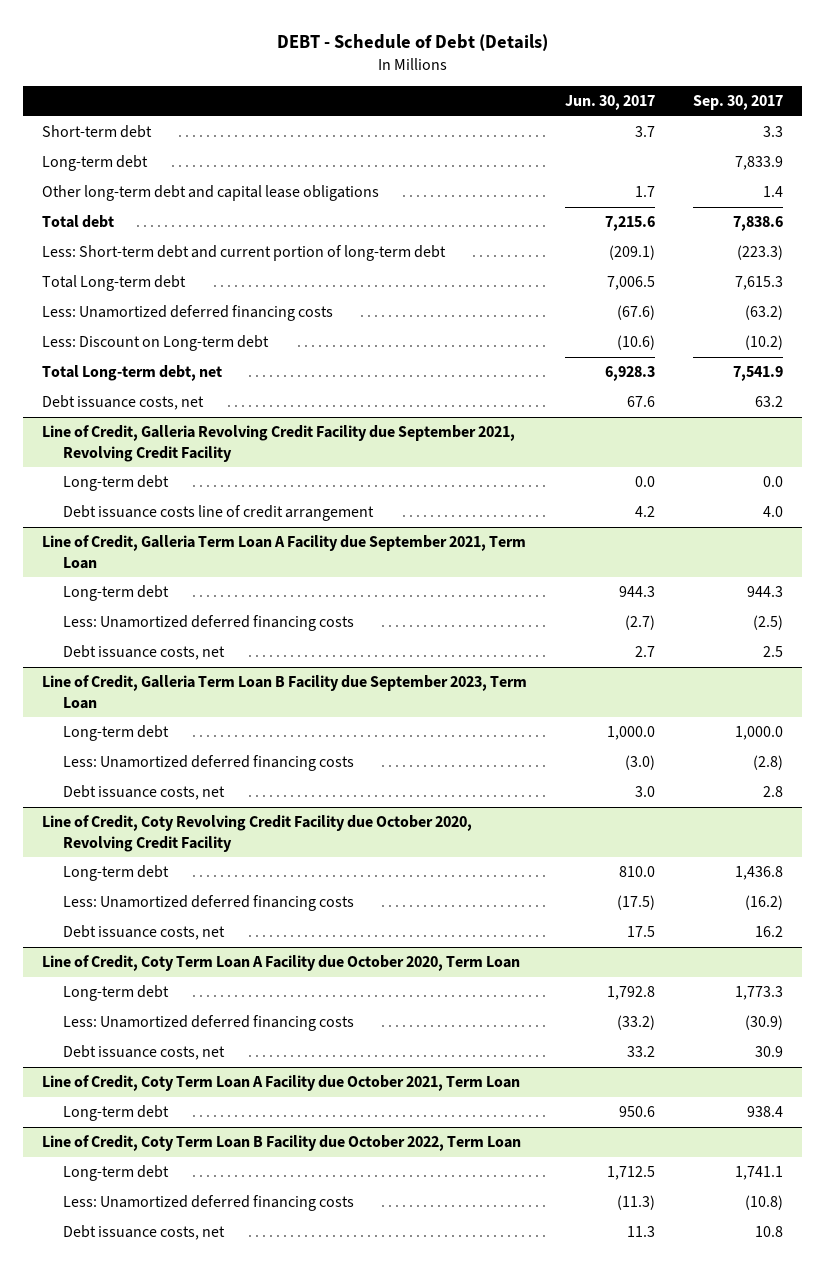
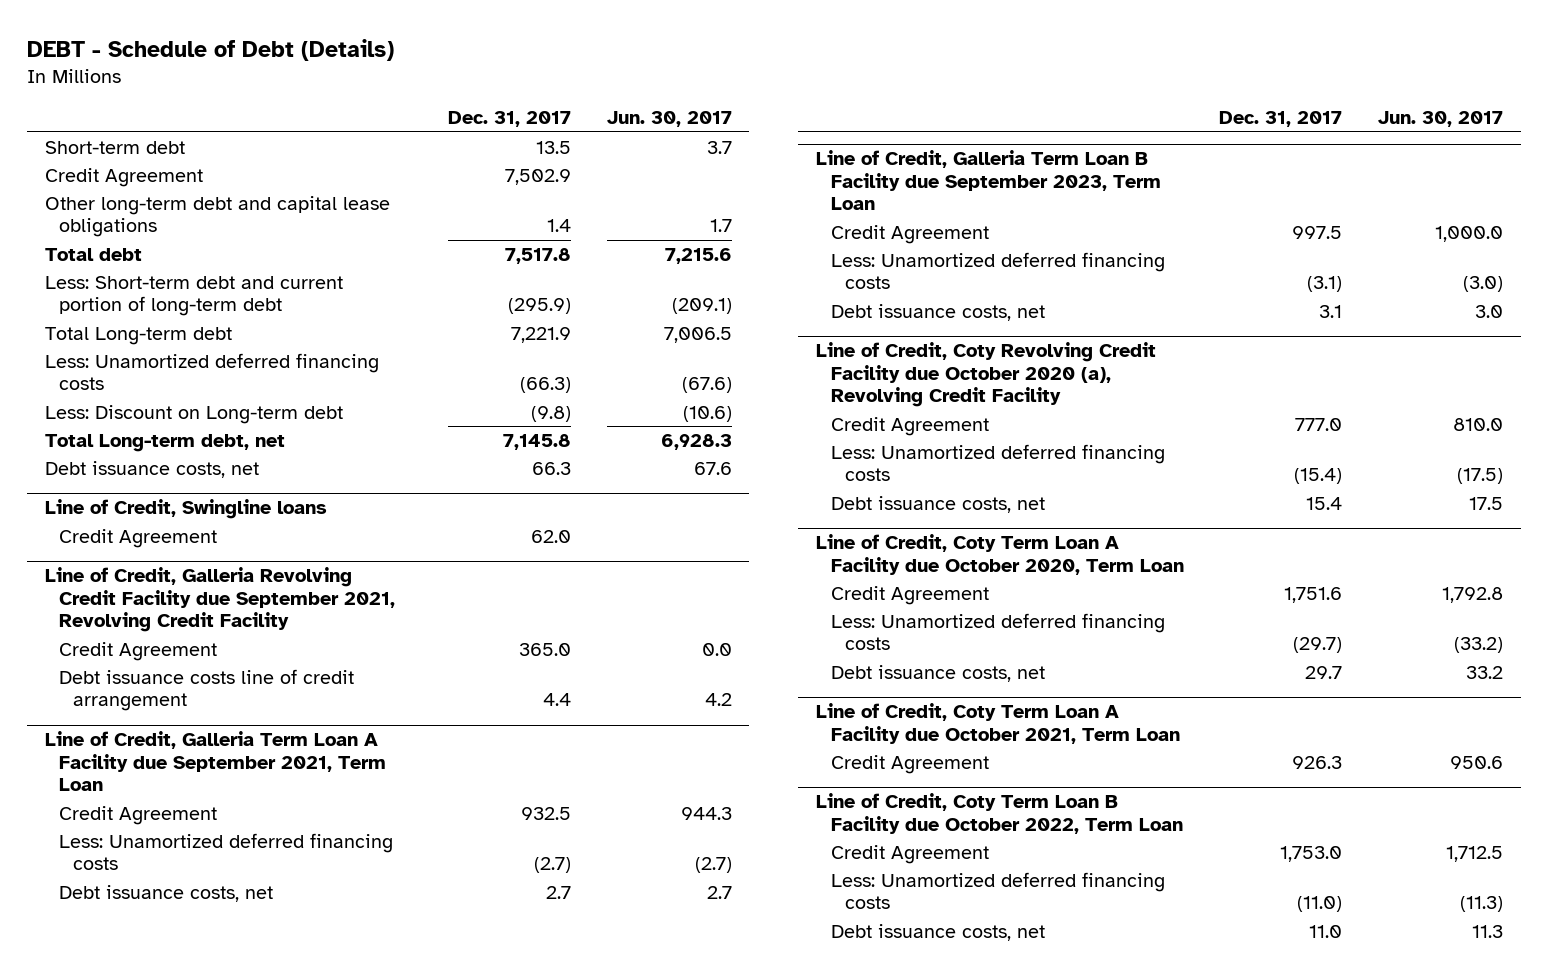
[693,95,784,111] Sep. 30, 2017 -> none
none -> [447,110,571,127] Dec. 31, 2017
[42,155,149,172] Long-term debt -> [44,167,203,187] Credit Agreement
none -> [44,499,327,520] Line of Credit, Swingline loans
none -> [58,528,217,548] Credit Agreement
[63,475,170,492] Long-term debt -> [58,641,217,661] Credit Agreement
[63,585,170,602] Long-term debt -> [58,805,217,825] Credit Agreement
[63,725,170,742] Long-term debt -> [830,224,989,244] Credit Agreement
[42,815,473,852] Line of Credit, Coty Revolving Credit Facility due October 2020, Revolving Credit Facility -> [816,342,1157,408] Line of Credit, Coty Revolving Credit Facility due October 2020 (a), Revolving Credit Facility
[63,865,170,882] Long-term debt -> [830,416,989,436] Credit Agreement
[63,985,170,1002] Long-term debt -> [830,585,989,605] Credit Agreement
[63,1105,170,1122] Long-term debt -> [830,754,989,774] Credit Agreement
[63,1165,170,1182] Long-term debt -> [830,844,989,864] Credit Agreement

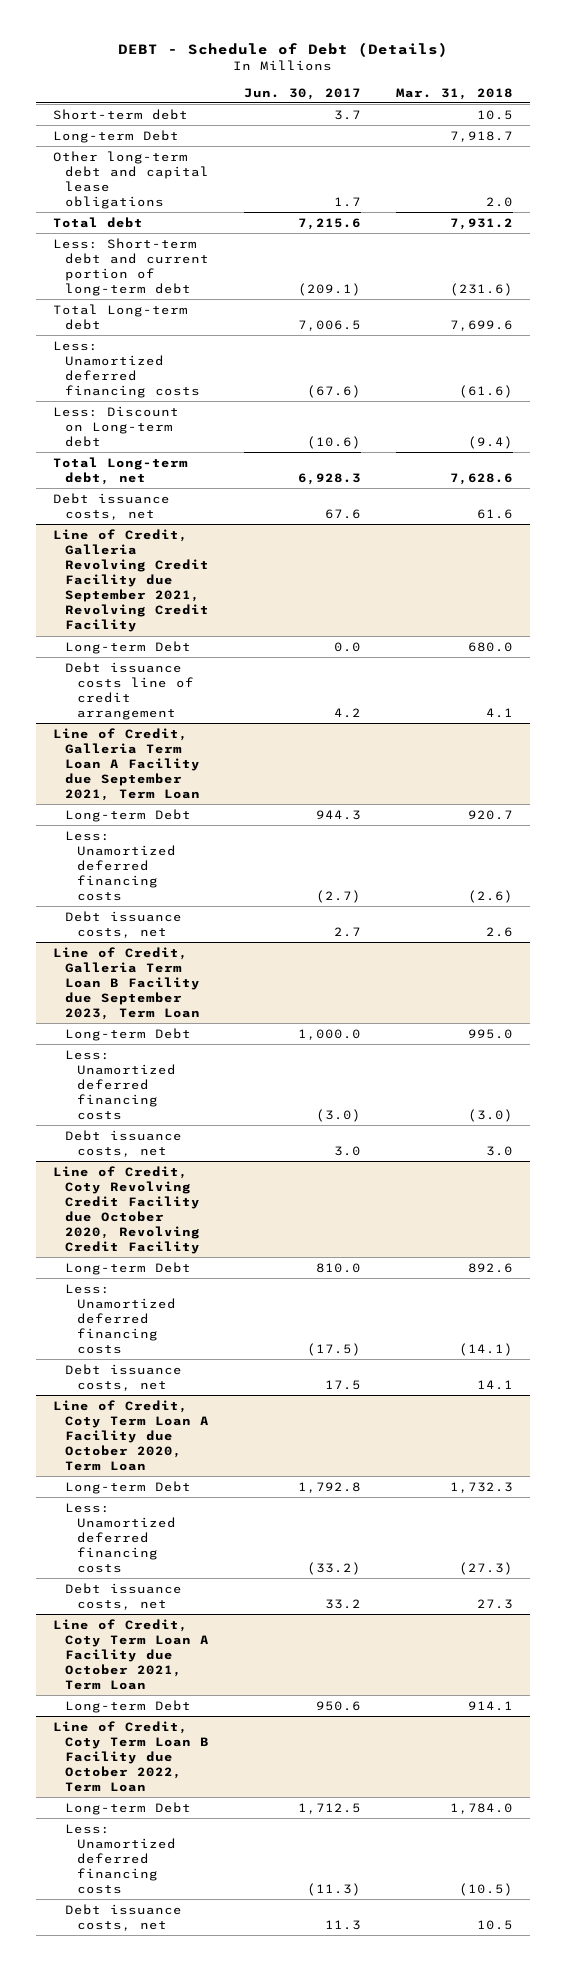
[447,110,571,127] Dec. 31, 2017 -> none
none -> [395,87,513,100] Mar. 31, 2018
[44,167,203,187] Credit Agreement -> [53,129,180,143] Long-term Debt
[44,499,327,520] Line of Credit, Swingline loans -> none
[58,528,217,548] Credit Agreement -> none
[58,641,217,661] Credit Agreement -> [65,640,192,654] Long-term Debt
[58,805,217,825] Credit Agreement -> [65,808,192,822] Long-term Debt
[830,224,989,244] Credit Agreement -> [65,1027,192,1041] Long-term Debt
[816,342,1157,408] Line of Credit, Coty Revolving Credit Facility due October 2020 (a), Revolving Credit Facility -> [53,1165,201,1255] Line of Credit, Coty Revolving Credit Facility due October 2020, Revolving Credit Facility
[830,416,989,436] Credit Agreement -> [65,1261,192,1275] Long-term Debt
[830,585,989,605] Credit Agreement -> [65,1480,192,1494] Long-term Debt
[830,754,989,774] Credit Agreement -> [65,1699,192,1713] Long-term Debt
[830,844,989,864] Credit Agreement -> [65,1801,192,1815] Long-term Debt

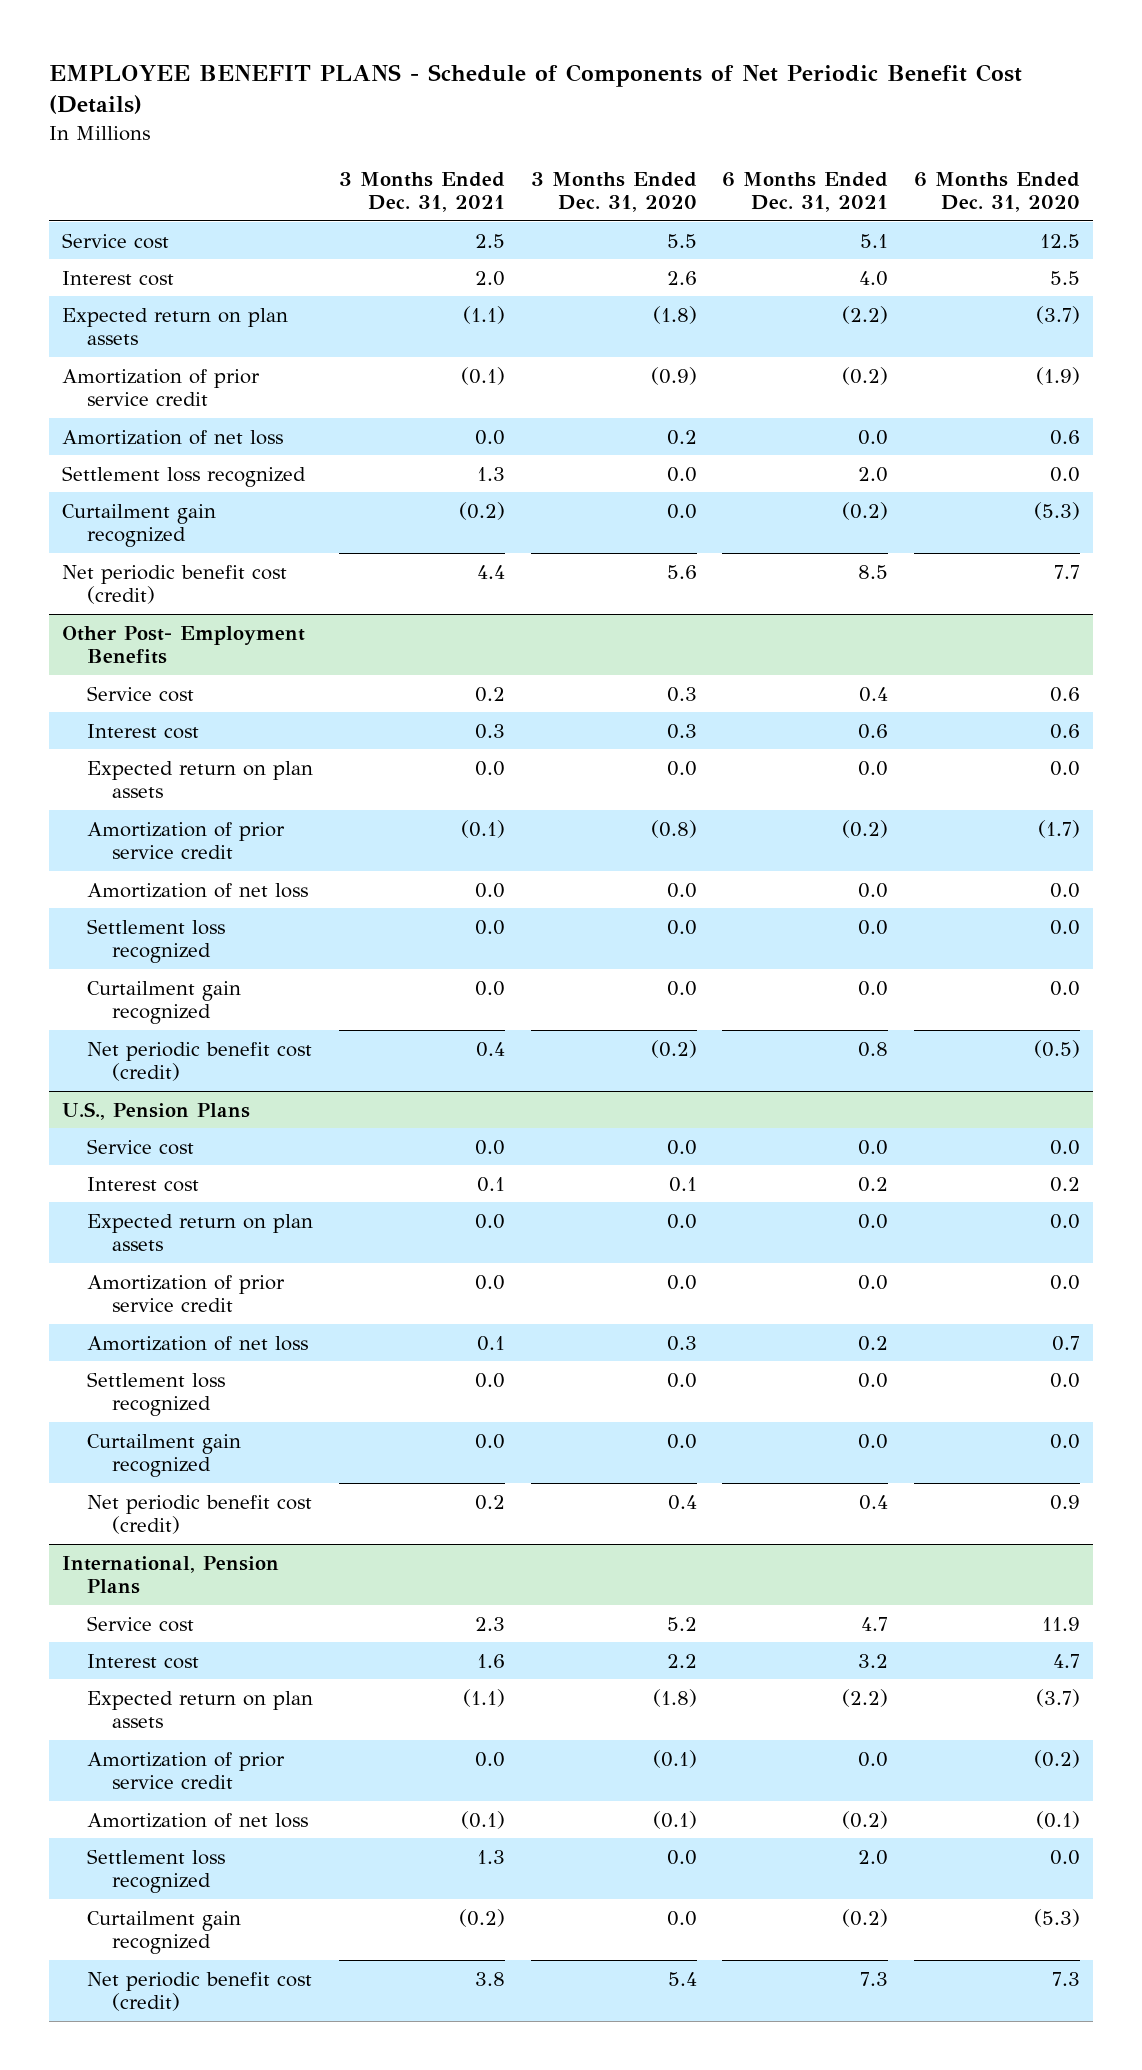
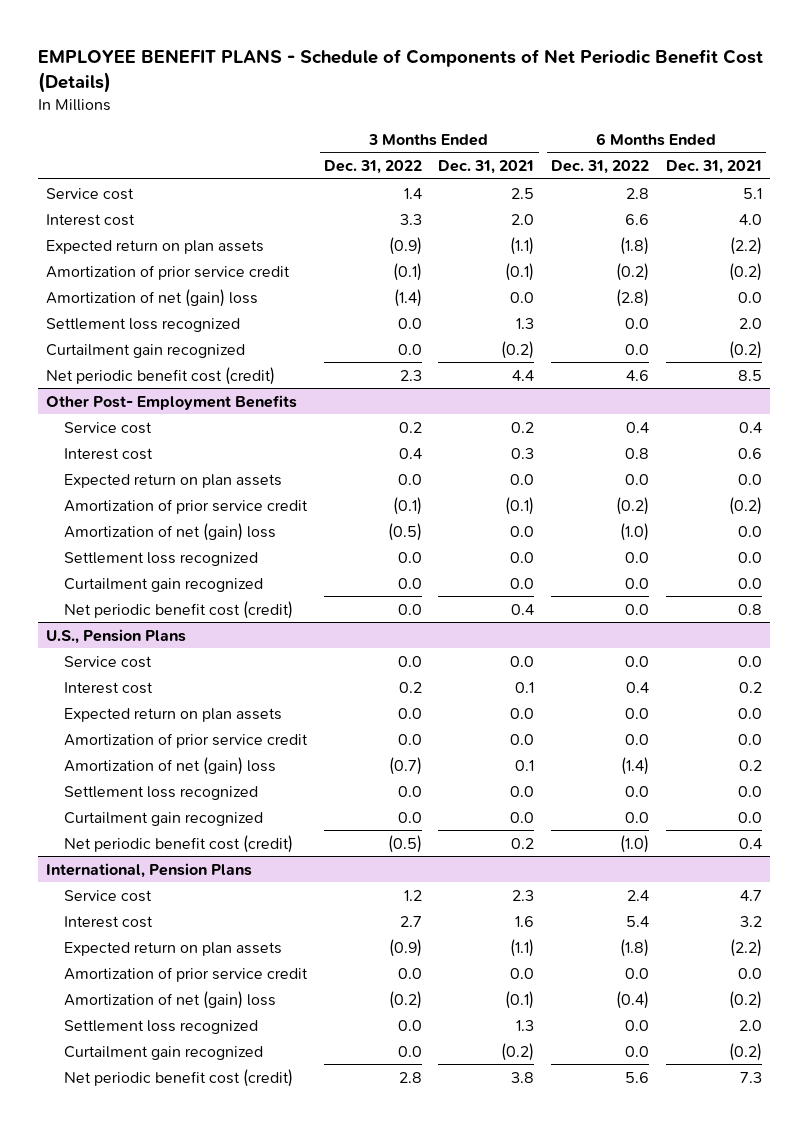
[530,171,697,213] 3 Months Ended Dec. 31, 2020 -> none
[914,171,1081,213] 6 Months Ended Dec. 31, 2020 -> none
none -> [323,159,422,174] Dec. 31, 2022
none -> [550,159,649,174] Dec. 31, 2022
[62,429,284,445] Amortization of net loss -> [46,288,259,307] Amortization of net (gain) loss
[86,882,308,898] Amortization of net loss -> [64,522,277,541] Amortization of net (gain) loss
[86,1335,308,1351] Amortization of net loss -> [64,756,277,775] Amortization of net (gain) loss
[86,1812,308,1828] Amortization of net loss -> [64,990,277,1009] Amortization of net (gain) loss

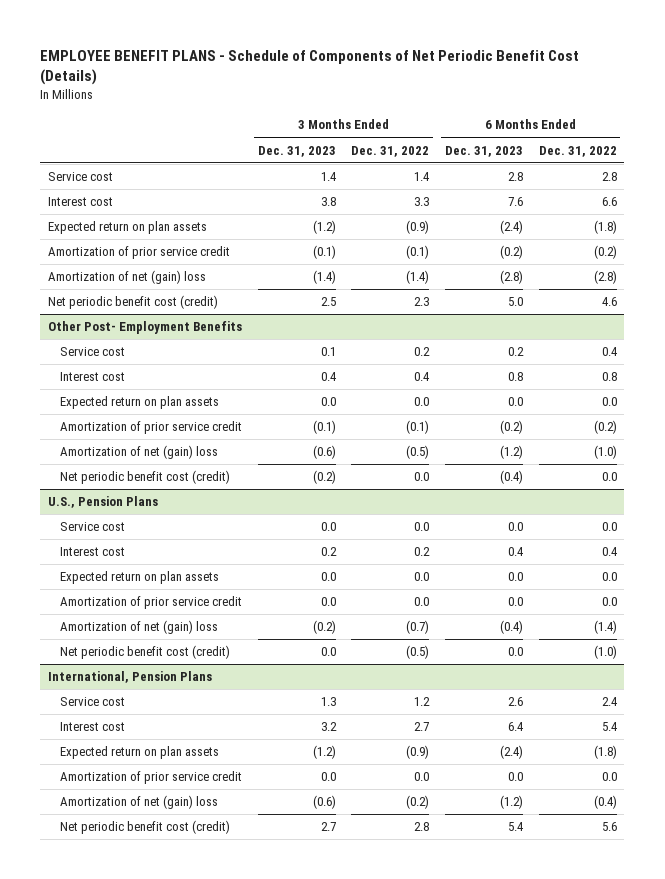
[438,159,535,174] Dec. 31, 2021 -> none
[665,159,762,174] Dec. 31, 2021 -> none
none -> [257,145,336,157] Dec. 31, 2023
none -> [444,145,523,157] Dec. 31, 2023
[46,317,241,332] Settlement loss recognized -> none
[46,343,246,358] Curtailment gain recognized -> none
[64,551,259,566] Settlement loss recognized -> none
[64,577,264,592] Curtailment gain recognized -> none
[64,785,259,800] Settlement loss recognized -> none
[64,811,264,826] Curtailment gain recognized -> none
[64,1019,259,1034] Settlement loss recognized -> none
[64,1045,264,1060] Curtailment gain recognized -> none

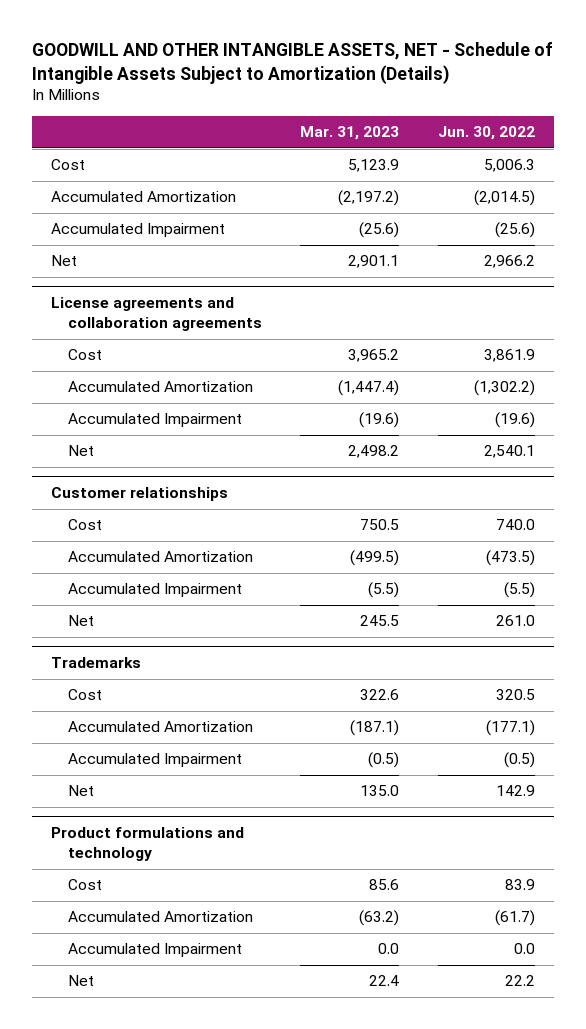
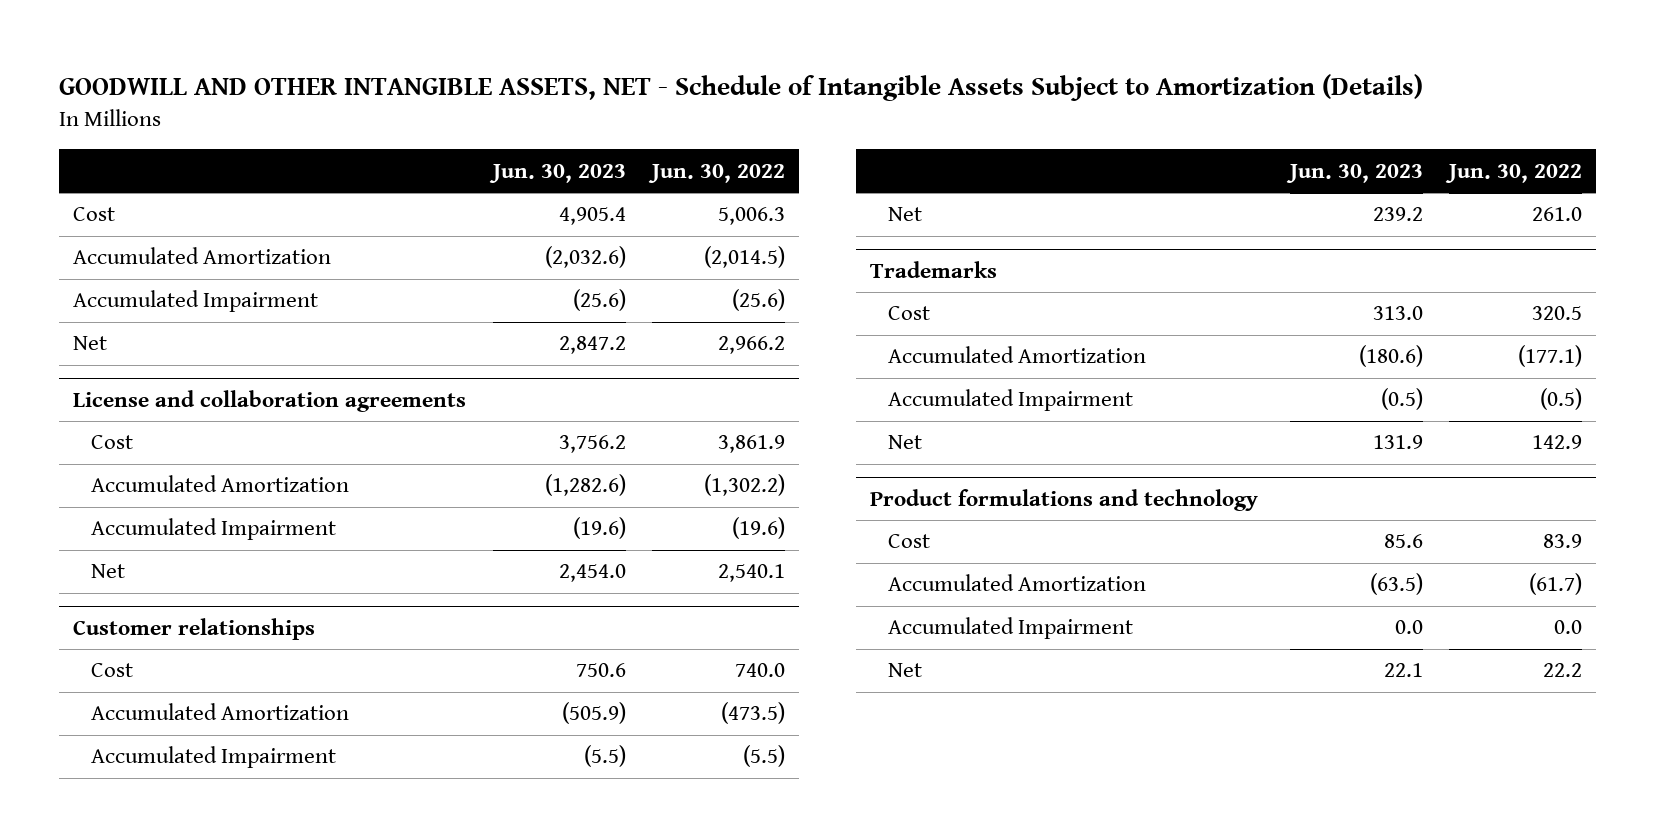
[300,126,400,141] Mar. 31, 2023 -> none
none -> [488,163,626,183] Jun. 30, 2023
[51,297,262,332] License agreements and collaboration agreements -> [72,389,466,412] License and collaboration agreements

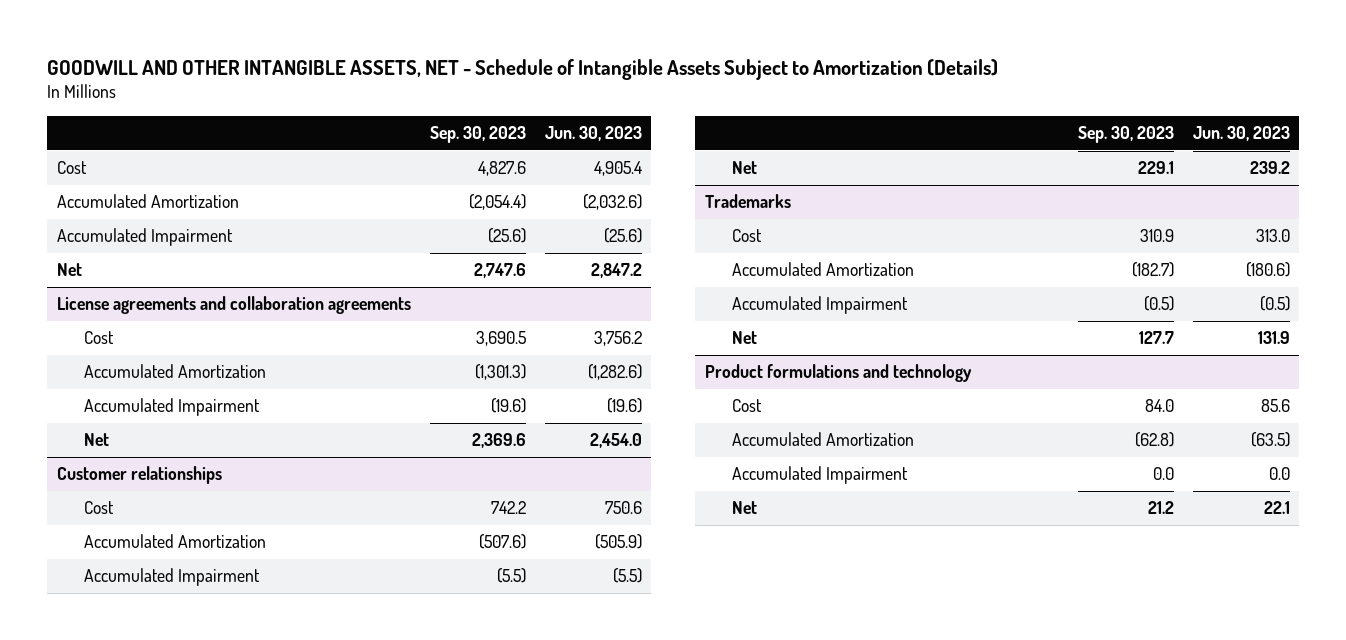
[648,163,786,183] Jun. 30, 2022 -> none
none -> [429,126,526,144] Sep. 30, 2023
[72,389,466,412] License and collaboration agreements -> [56,296,411,315] License agreements and collaboration agreements

